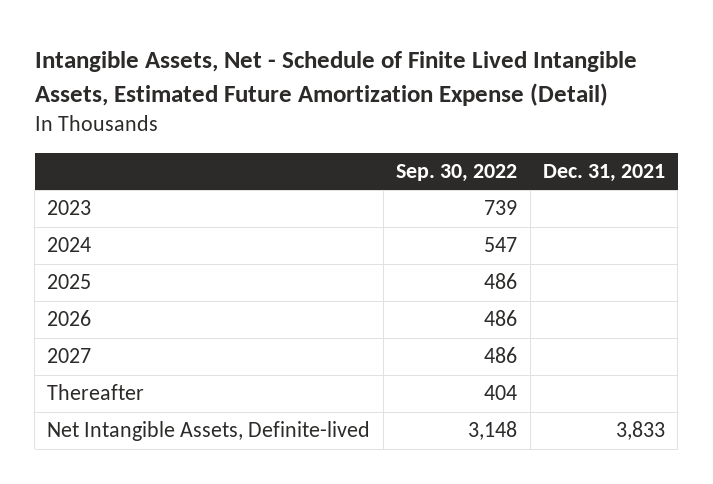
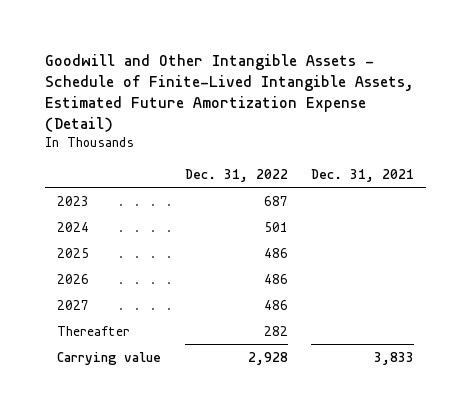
[34,51,637,106] Intangible Assets, Net - Schedule of Finite Lived Intangible Assets, Estimated Future Amortization Expense (Detail) -> [45,54,415,133] Goodwill and Other Intangible Assets - Schedule of Finite-Lived Intangible Assets, Estimated Future Amortization Expense (Detail)
[396,164,518,183] Sep. 30, 2022 -> none
none -> [184,168,288,182] Dec. 31, 2022
[47,421,371,442] Net Intangible Assets, Definite-lived -> [57,351,162,365] Carrying value

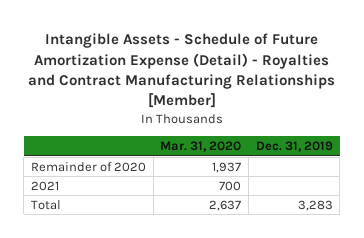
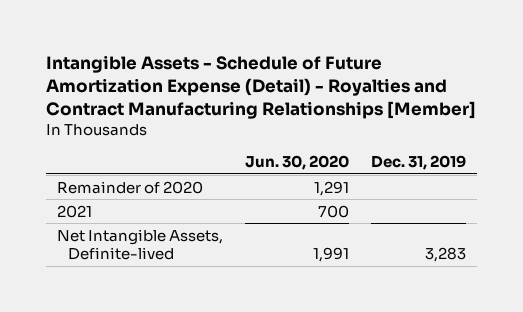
[160,141,242,153] Mar. 31, 2020 -> none
none -> [245,155,350,171] Jun. 30, 2020
[31,199,62,210] Total -> [57,228,224,260] Net Intangible Assets, Definite-lived

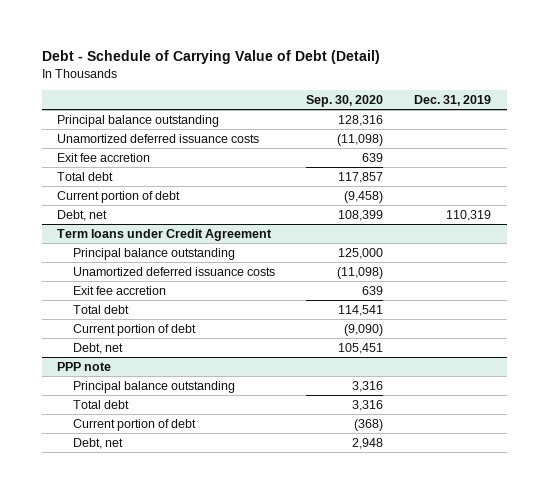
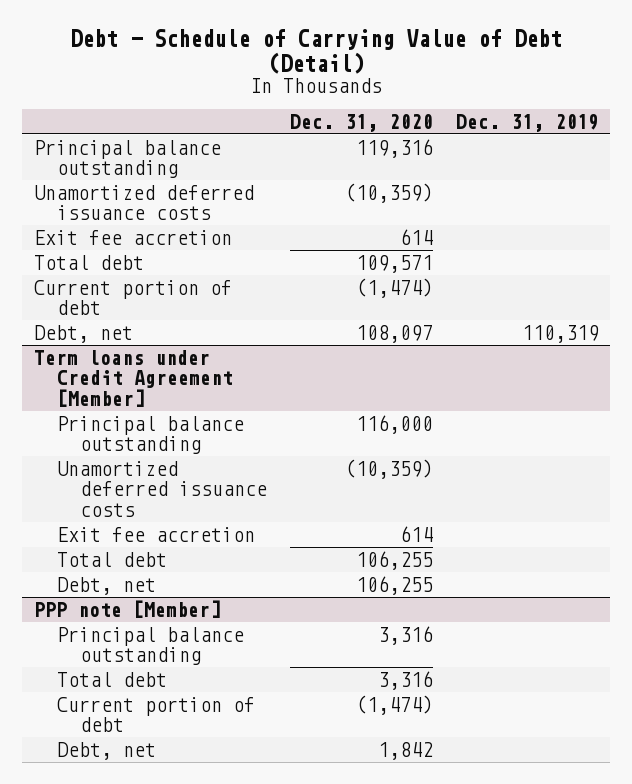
[306,94,384,107] Sep. 30, 2020 -> none
none -> [289,113,433,132] Dec. 31, 2020
[57,228,273,241] Term loans under Credit Agreement -> [33,349,233,407] Term loans under Credit Agreement [Member]
[73,323,197,336] Current portion of debt -> none
[57,361,112,371] PPP note -> [33,599,221,618] PPP note [Member]

